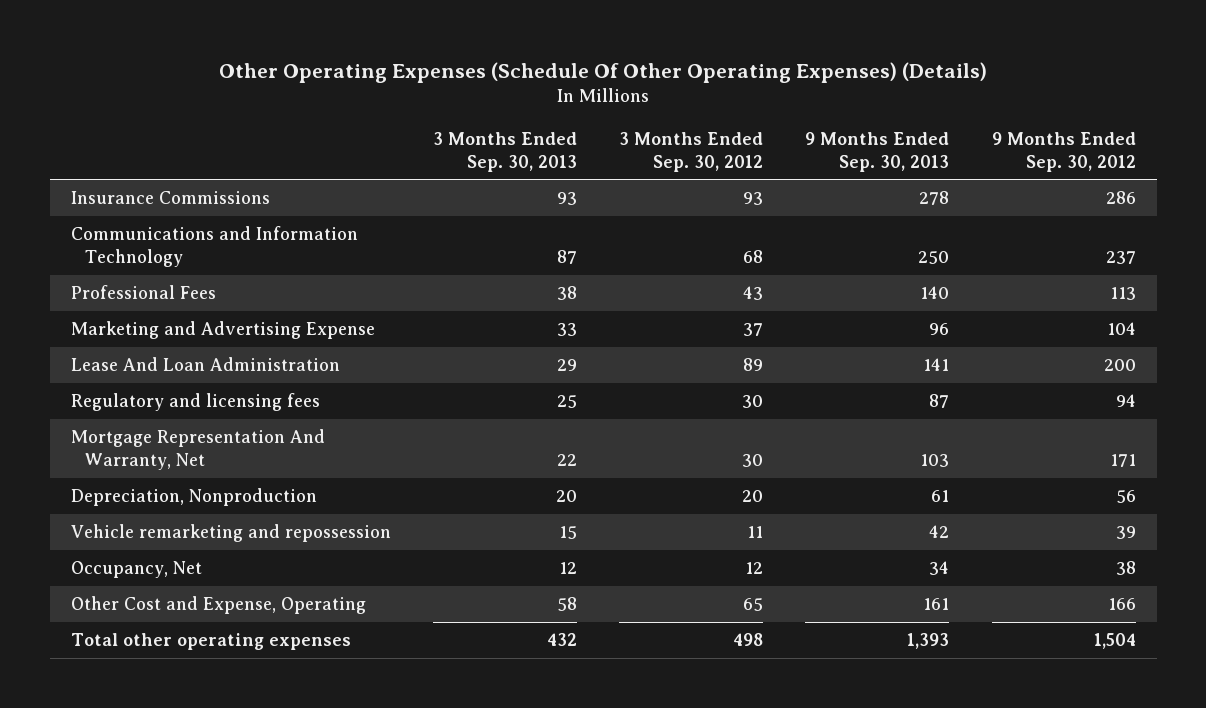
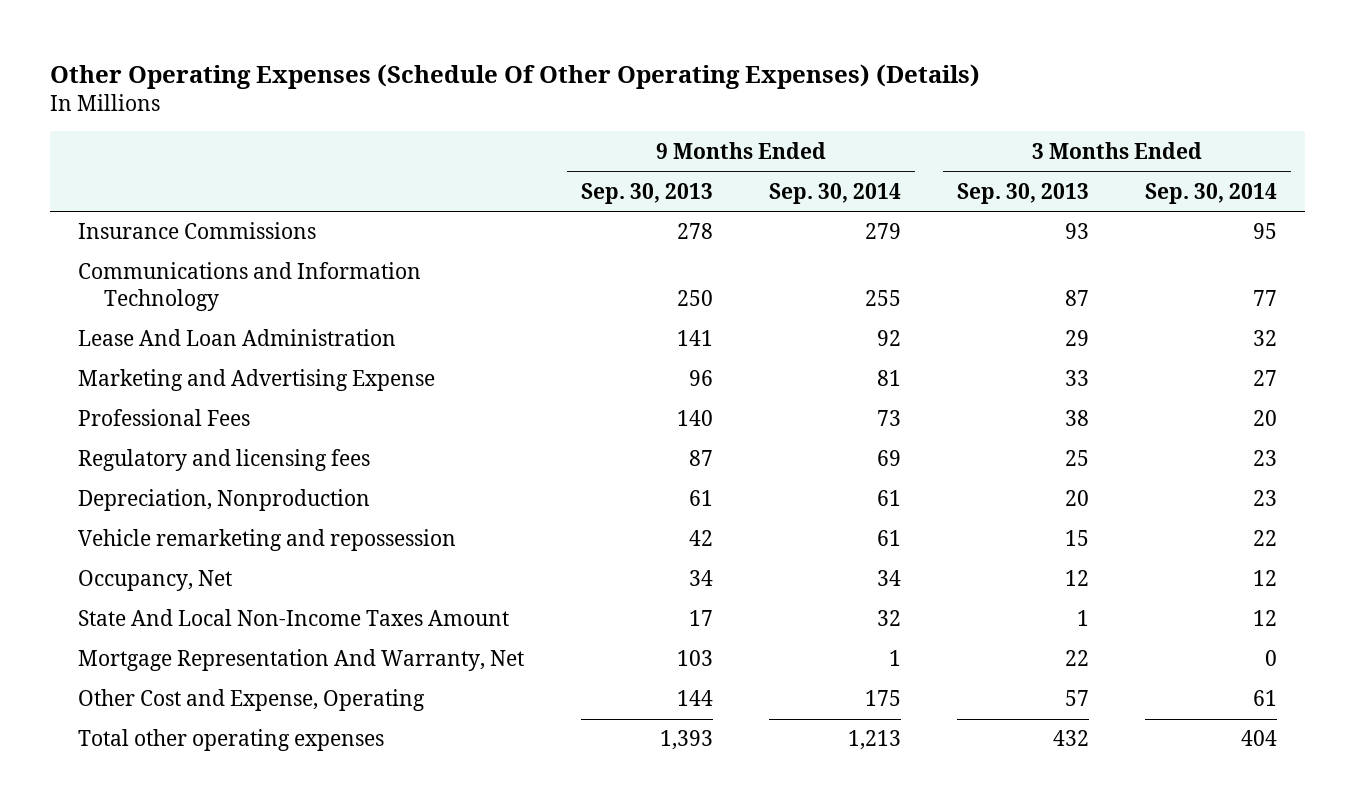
[619,131,764,172] 3 Months Ended Sep. 30, 2012 -> none
[991,131,1136,172] 9 Months Ended Sep. 30, 2012 -> none
none -> [768,182,901,204] Sep. 30, 2014
none -> [1144,182,1277,204] Sep. 30, 2014
[70,321,375,340] Marketing and Advertising Expense -> [78,369,436,392] Marketing and Advertising Expense
[70,285,216,300] Professional Fees -> [78,409,251,427] Professional Fees
none -> [78,609,510,627] State And Local Non-Income Taxes Amount
[70,429,325,471] Mortgage Representation And Warranty, Net -> [78,649,525,672] Mortgage Representation And Warranty, Net
[556,597,577,612] 58 -> [1064,690,1089,707] 57
[923,598,950,611] 161 -> [676,690,713,707] 144

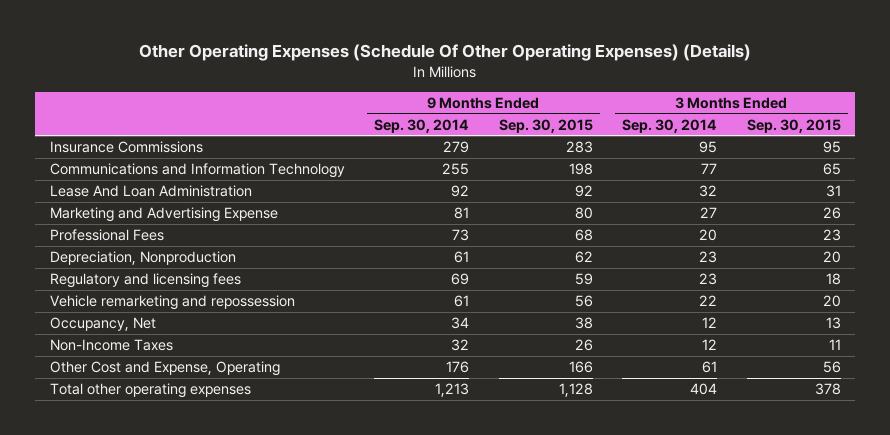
[580,182,713,204] Sep. 30, 2013 -> none
[956,182,1089,204] Sep. 30, 2013 -> none
none -> [498,118,593,133] Sep. 30, 2015
none -> [746,118,841,133] Sep. 30, 2015
[78,449,371,472] Regulatory and licensing fees -> [49,273,241,289] Regulatory and licensing fees
[78,649,525,672] Mortgage Representation And Warranty, Net -> none
[78,609,510,627] State And Local Non-Income Taxes Amount -> [49,339,173,352] Non-Income Taxes
[864,690,901,707] 175 -> [446,361,470,374] 176

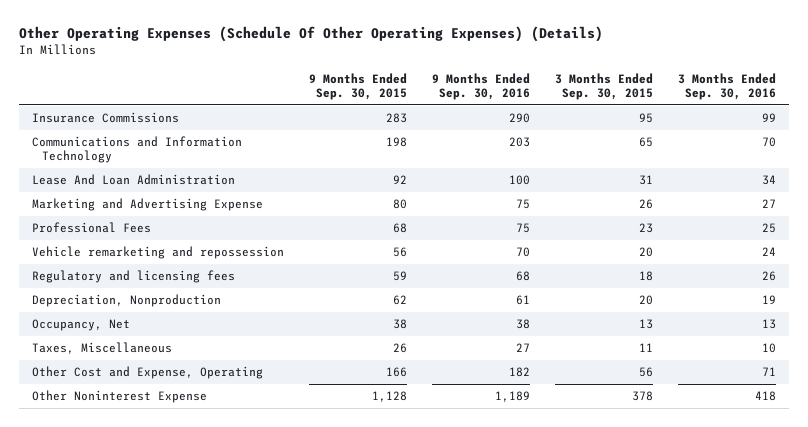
[374,118,470,133] Sep. 30, 2014 -> none
[622,118,718,133] Sep. 30, 2014 -> none
none -> [432,72,531,100] 9 Months Ended Sep. 30, 2016
none -> [678,72,777,100] 3 Months Ended Sep. 30, 2016
[49,273,241,289] Regulatory and licensing fees -> [31,270,235,284] Regulatory and licensing fees
[49,251,236,266] Depreciation, Nonproduction -> [31,294,221,308] Depreciation, Nonproduction
[49,339,173,352] Non-Income Taxes -> [31,342,172,355] Taxes, Miscellaneous
[49,383,251,399] Total other operating expenses -> [31,390,207,404] Other Noninterest Expense

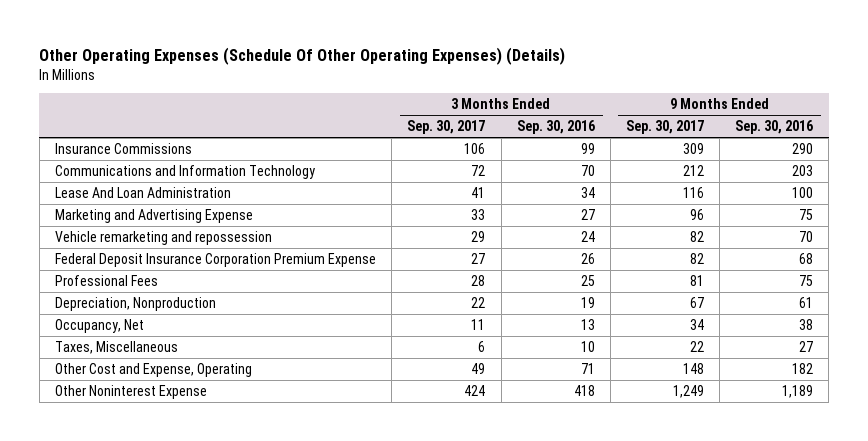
[308,72,407,100] 9 Months Ended Sep. 30, 2015 -> none
[555,72,654,100] 3 Months Ended Sep. 30, 2015 -> none
none -> [407,120,486,135] Sep. 30, 2017
none -> [625,120,704,135] Sep. 30, 2017
[31,270,235,284] Regulatory and licensing fees -> [55,252,377,267] Federal Deposit Insurance Corporation Premium Expense
[31,222,151,234] Professional Fees -> [55,274,159,286] Professional Fees

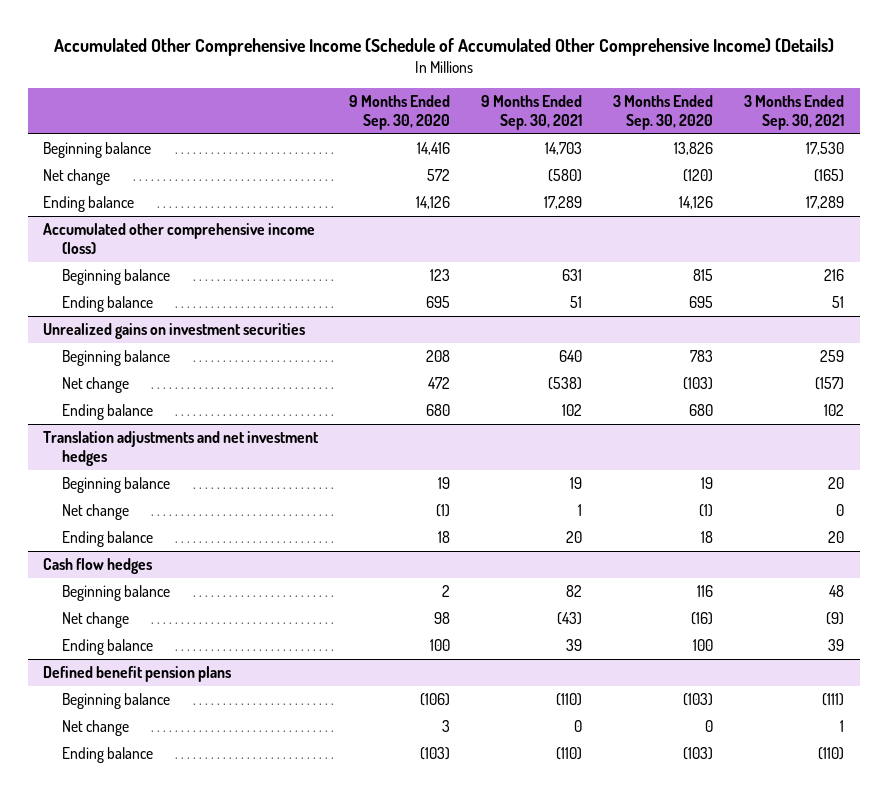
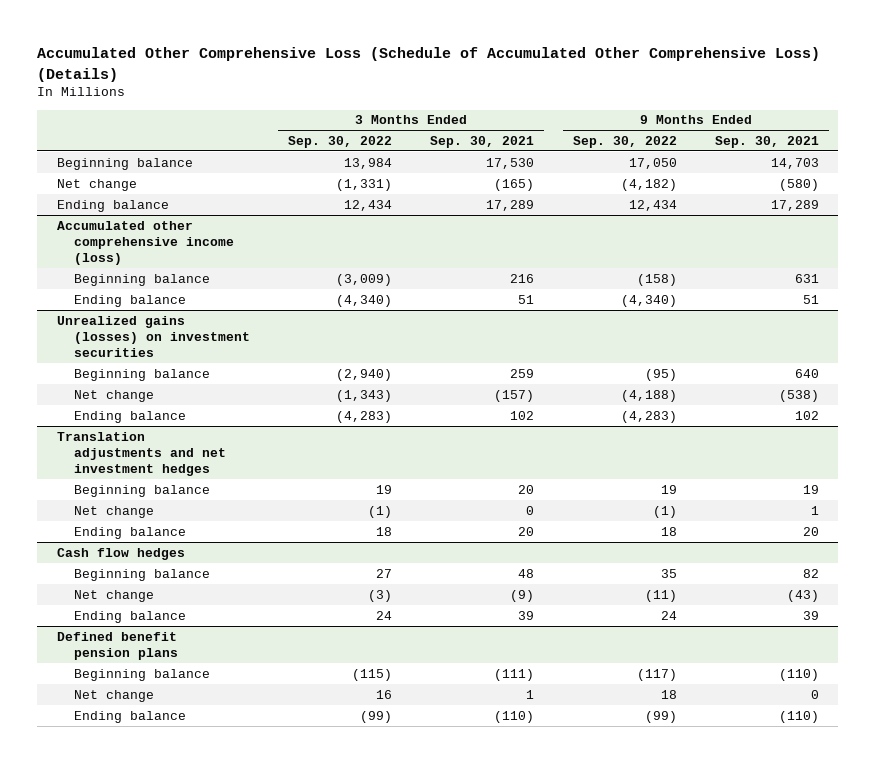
[53,37,834,56] Accumulated Other Comprehensive Income (Schedule of Accumulated Other Comprehensive Income) (Details) -> [37,46,821,82] Accumulated Other Comprehensive Loss (Schedule of Accumulated Other Comprehensive Loss) (Details)
[349,95,451,130] 9 Months Ended Sep. 30, 2020 -> none
[613,95,714,130] 3 Months Ended Sep. 30, 2020 -> none
none -> [288,135,393,148] Sep. 30, 2022
none -> [572,135,677,148] Sep. 30, 2022
[43,323,306,340] Unrealized gains on investment securities -> [56,315,250,357] Unrealized gains (losses) on investment securities

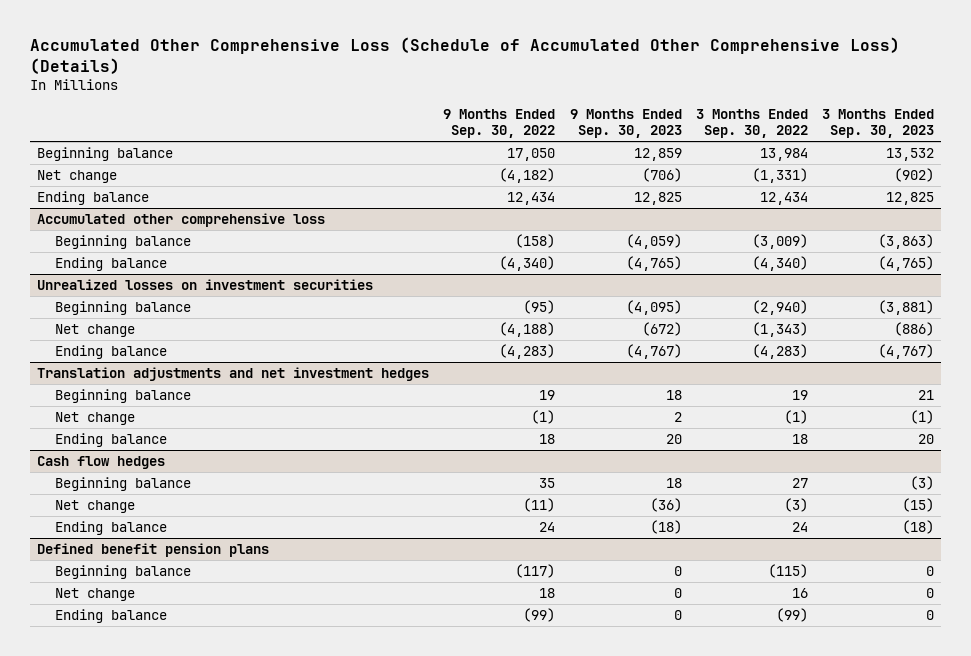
[430,135,535,148] Sep. 30, 2021 -> none
[715,135,820,148] Sep. 30, 2021 -> none
none -> [569,109,682,139] 9 Months Ended Sep. 30, 2023
none -> [822,109,935,139] 3 Months Ended Sep. 30, 2023
[56,220,234,265] Accumulated other comprehensive income (loss) -> [37,212,326,227] Accumulated other comprehensive loss
[56,315,250,357] Unrealized gains (losses) on investment securities -> [37,278,374,290] Unrealized losses on investment securities

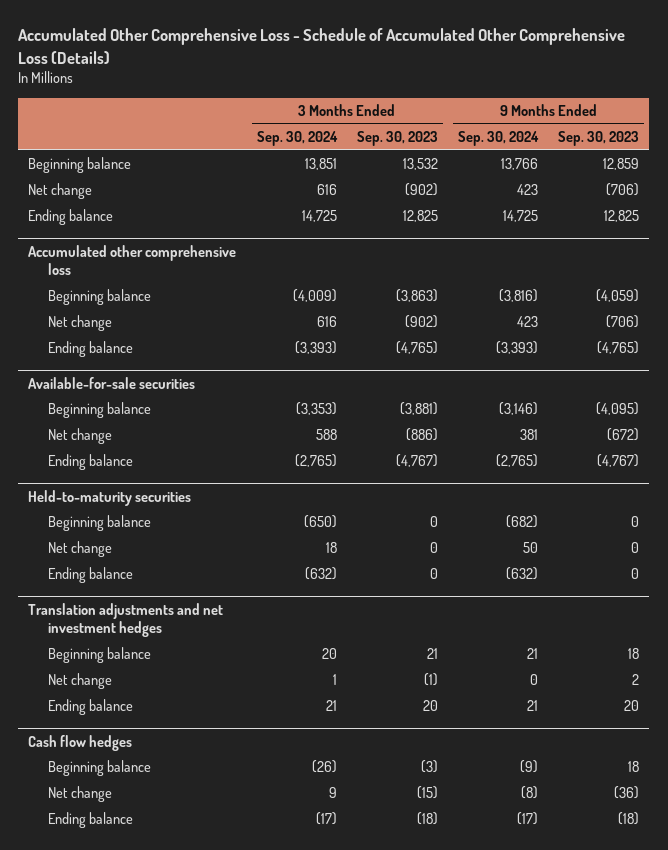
[30,36,901,74] Accumulated Other Comprehensive Loss (Schedule of Accumulated Other Comprehensive Loss) (Details) -> [18,27,626,64] Accumulated Other Comprehensive Loss - Schedule of Accumulated Other Comprehensive Loss (Details)
[443,109,556,139] 9 Months Ended Sep. 30, 2022 -> none
[695,109,808,139] 3 Months Ended Sep. 30, 2022 -> none
none -> [256,130,338,146] Sep. 30, 2024
none -> [457,130,539,146] Sep. 30, 2024
none -> [47,315,112,332] Net change
[37,278,374,290] Unrealized losses on investment securities -> [28,376,196,389] Available-for-sale securities
none -> [28,489,192,506] Held-to-maturity securities
none -> [47,515,151,532] Beginning balance
none -> [47,541,112,558] Net change
none -> [47,567,133,584] Ending balance
[37,542,270,557] Defined benefit pension plans -> none
[55,564,192,579] Beginning balance -> none
[55,587,136,601] Net change -> none
[55,608,168,623] Ending balance -> none

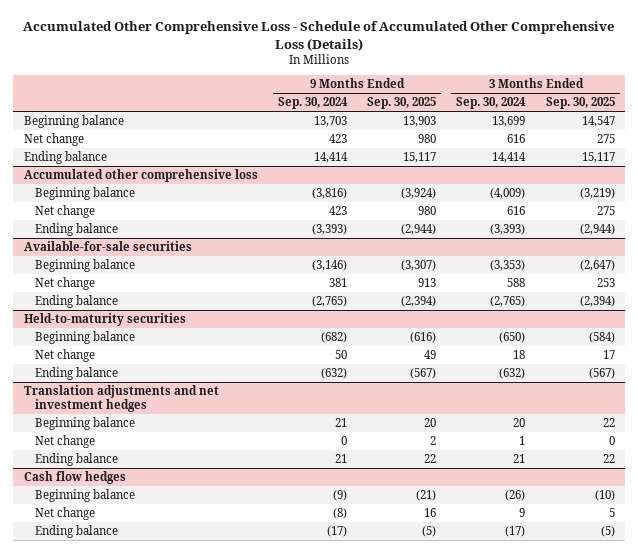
[356,130,438,146] Sep. 30, 2023 -> none
[558,130,640,146] Sep. 30, 2023 -> none
none -> [367,97,437,110] Sep. 30, 2025
none -> [545,97,615,110] Sep. 30, 2025
[304,158,337,171] 13,851 -> [492,116,526,128] 13,699
[500,158,538,171] 13,766 -> [313,116,347,128] 13,703
[301,210,337,223] 14,725 -> [492,152,527,164] 14,414
[502,210,538,223] 14,725 -> [313,152,348,164] 14,414

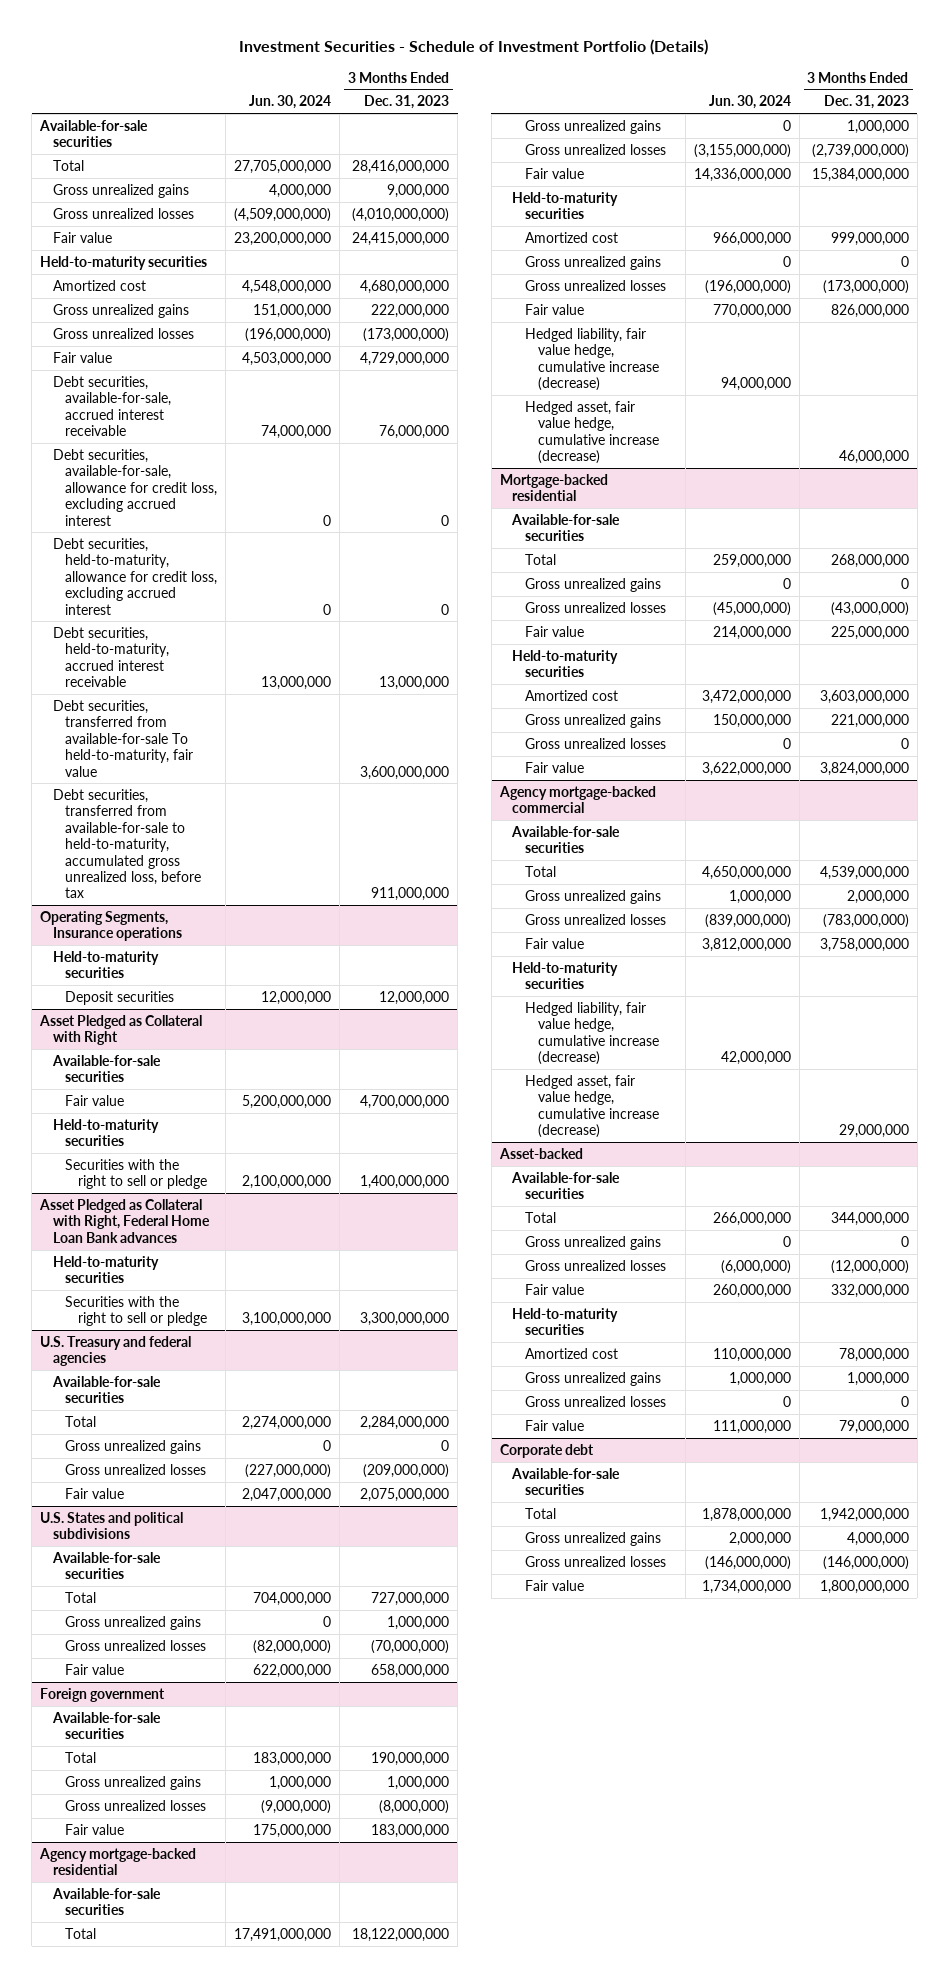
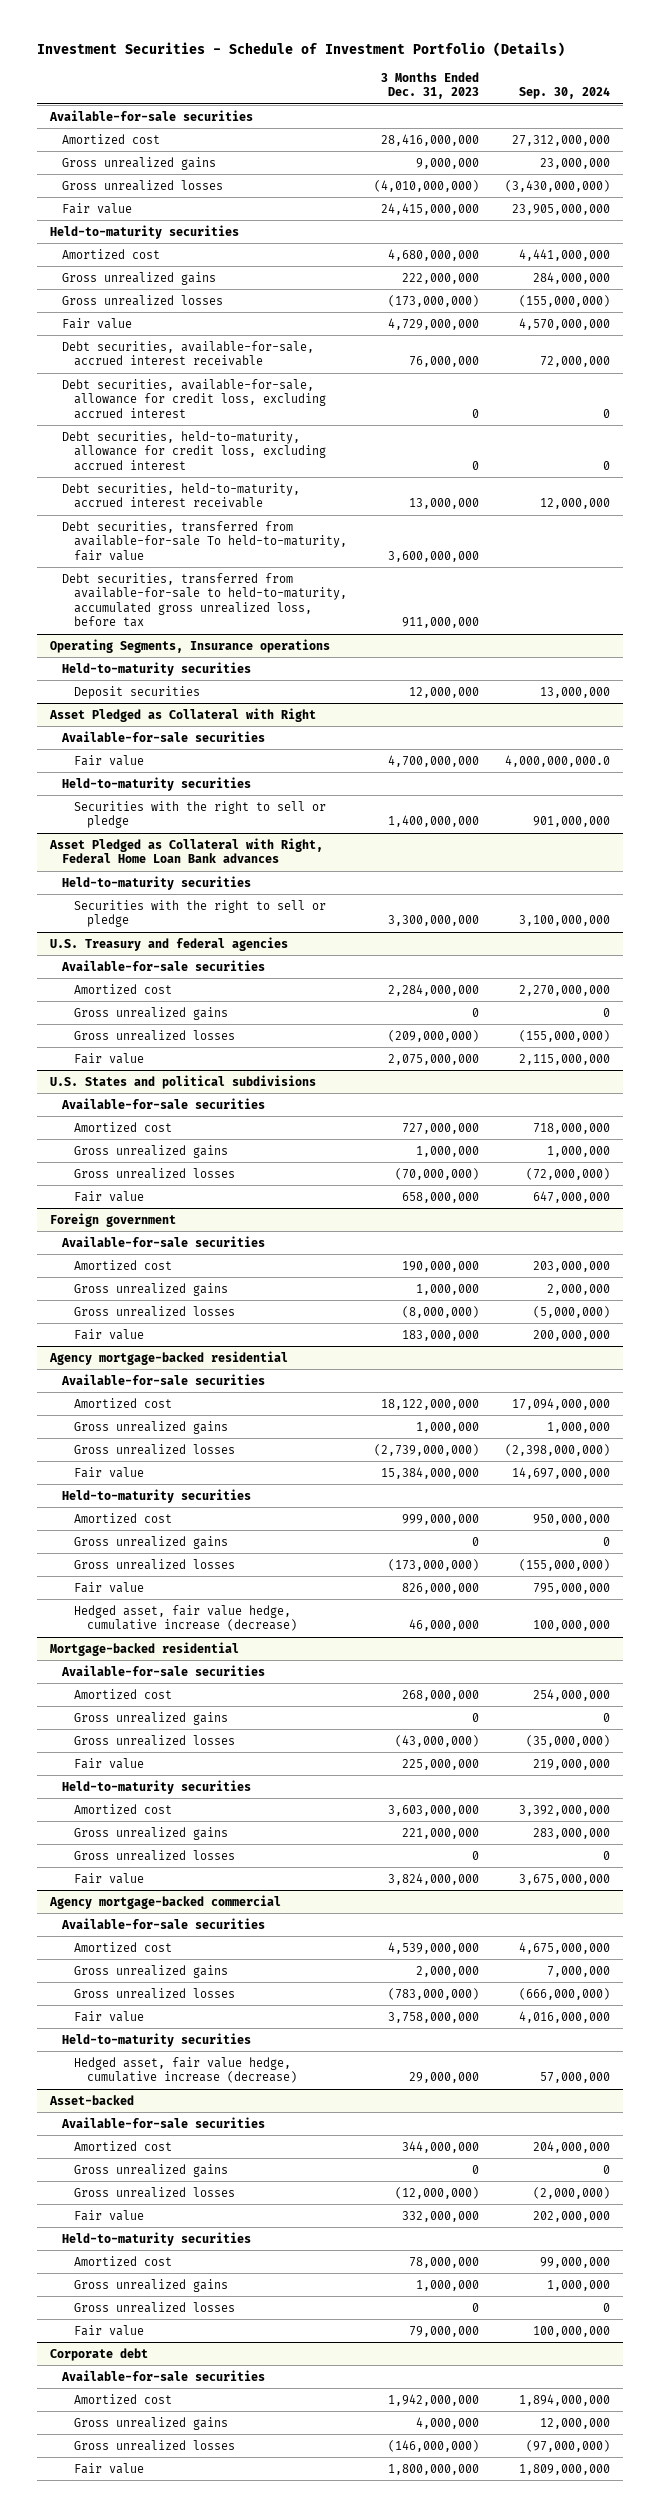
[249,95,332,110] Jun. 30, 2024 -> none
none -> [518,87,610,100] Sep. 30, 2024
[52,159,84,171] Total -> [62,133,161,144] Amortized cost
[65,1415,97,1427] Total -> [74,983,173,994] Amortized cost
[65,1591,97,1603] Total -> [74,1121,173,1132] Amortized cost
[65,1751,97,1763] Total -> [74,1259,173,1270] Amortized cost
[65,1927,97,1939] Total -> [74,1397,173,1408] Amortized cost
[525,327,659,392] Hedged liability, fair value hedge, cumulative increase (decrease) -> none
[525,553,557,565] Total -> [74,1688,173,1699] Amortized cost
[525,865,557,877] Total -> [74,1941,173,1952] Amortized cost
[525,1001,659,1066] Hedged liability, fair value hedge, cumulative increase (decrease) -> none
[525,1211,557,1223] Total -> [74,2140,173,2151] Amortized cost
[525,1507,557,1519] Total -> [74,2393,173,2404] Amortized cost

